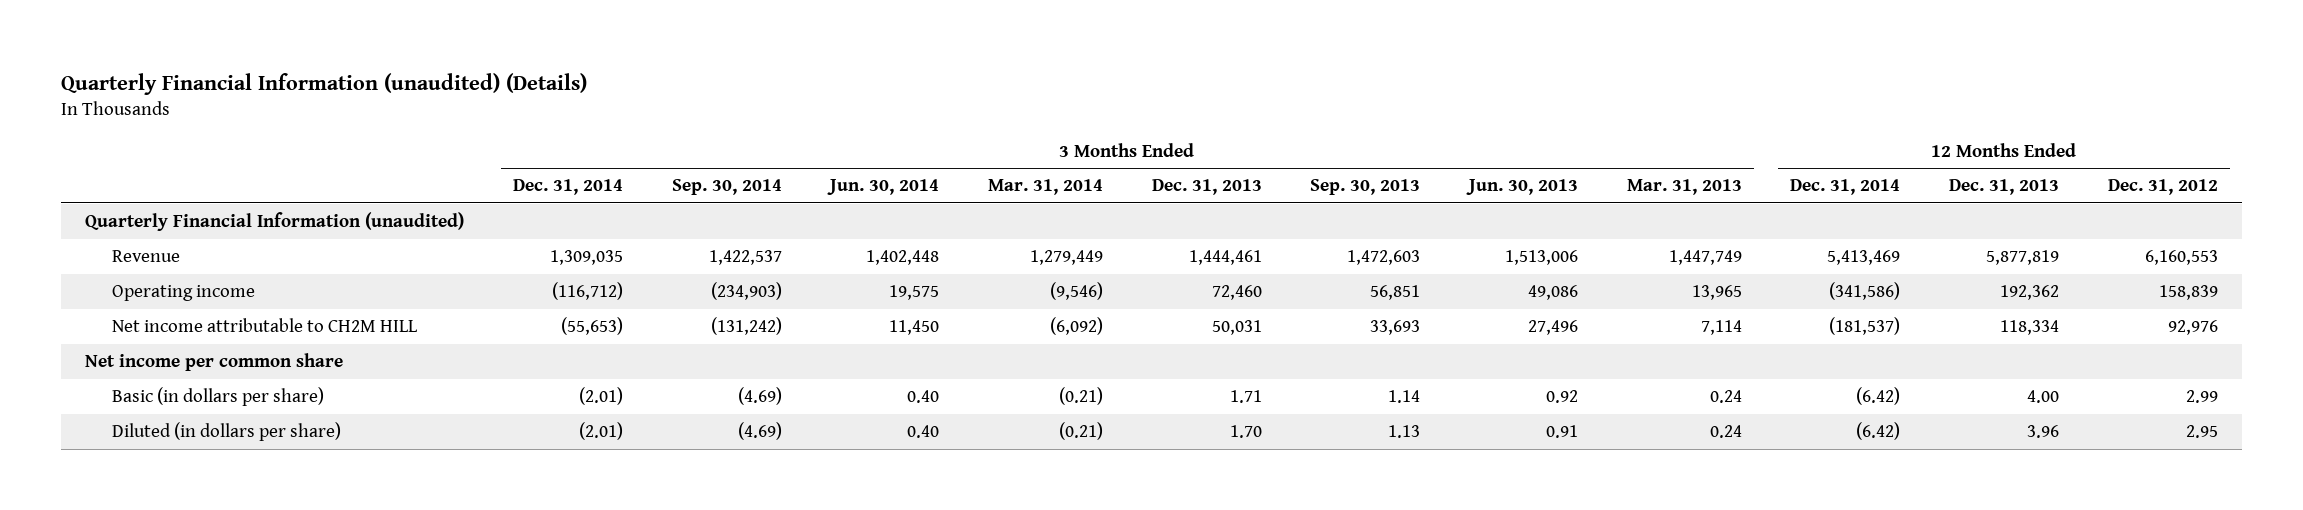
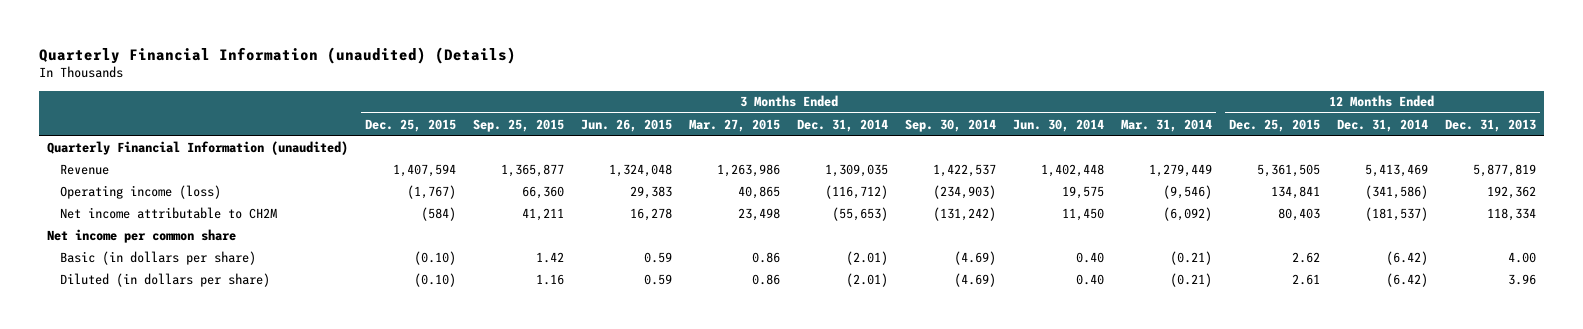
[1151,179,1262,196] Dec. 31, 2013 -> none
[1310,179,1421,196] Sep. 30, 2013 -> none
[1466,179,1579,196] Jun. 30, 2013 -> none
[1626,179,1742,196] Mar. 31, 2013 -> none
[2107,179,2218,196] Dec. 31, 2012 -> none
none -> [365,118,457,132] Dec. 25, 2015
none -> [473,118,565,132] Sep. 25, 2015
none -> [581,118,673,132] Jun. 26, 2015
none -> [689,118,781,132] Mar. 27, 2015
none -> [1228,118,1320,132] Dec. 25, 2015
[111,285,255,302] Operating income -> [60,184,222,199] Operating income (loss)
[111,318,417,333] Net income attributable to CH2M HILL -> [60,206,278,219] Net income attributable to CH2M

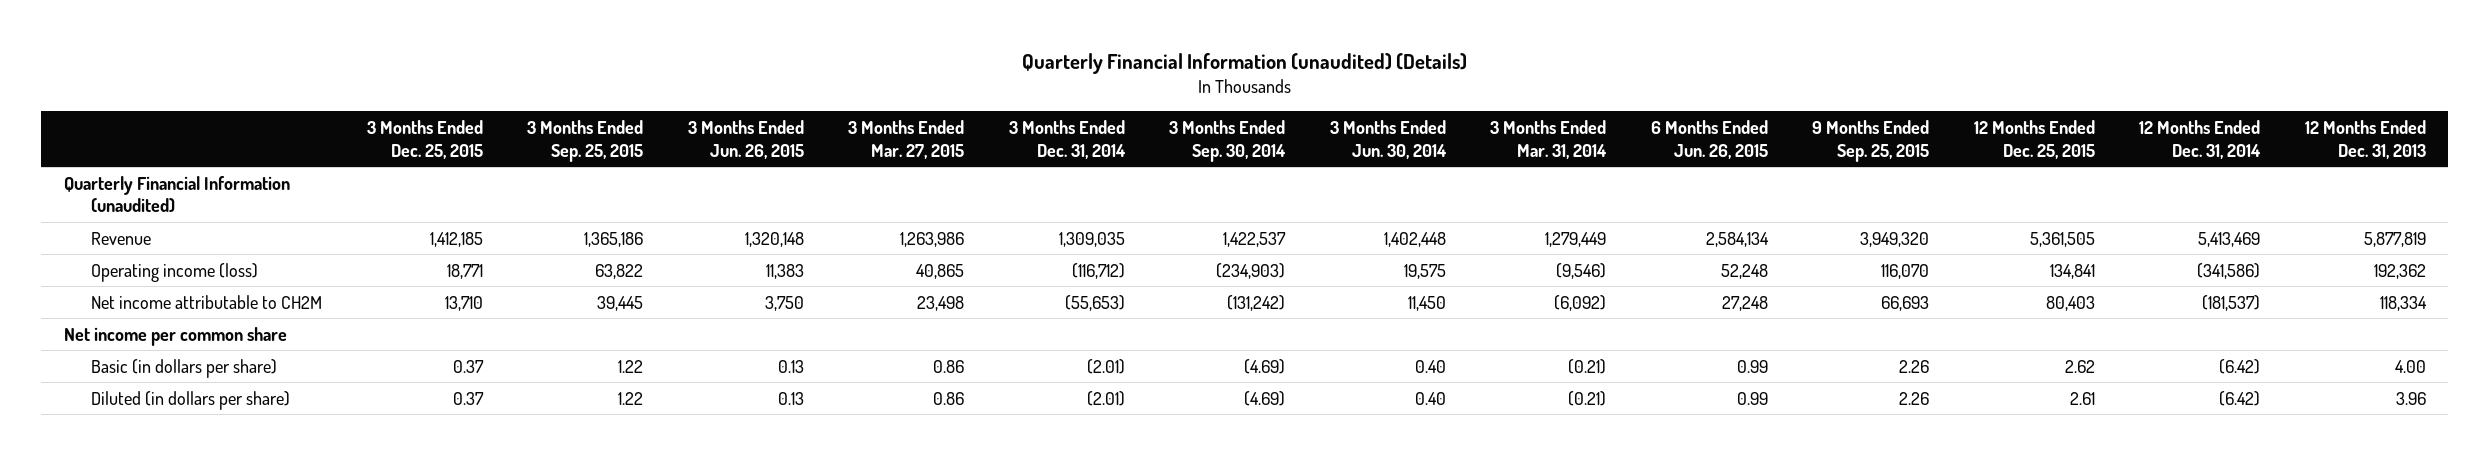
none -> [1650,119,1768,159] 6 Months Ended Jun. 26, 2015
none -> [1812,119,1930,162] 9 Months Ended Sep. 25, 2015
[393,163,457,177] 1,407,594 -> [429,231,483,247] 1,412,185
[501,163,565,177] 1,365,877 -> [584,231,644,247] 1,365,186
[609,163,673,177] 1,324,048 -> [744,231,804,247] 1,320,148
[407,184,457,199] (1,767) -> [446,263,483,279] 18,771
[522,185,565,199] 66,360 -> [595,263,644,279] 63,822
[630,185,673,199] 29,383 -> [765,263,804,279] 11,383
[421,206,457,221] (584) -> [444,295,483,311] 13,710
[522,207,565,221] 41,211 -> [597,295,644,311] 39,445
[630,207,673,221] 16,278 -> [764,295,804,311] 3,750
[414,250,457,265] (0.10) -> [452,359,484,373] 0.37
[536,251,565,263] 1.42 -> [618,359,644,373] 1.22
[644,251,673,263] 0.59 -> [777,359,804,373] 0.13
[414,272,457,287] (0.10) -> [452,391,484,405] 0.37
[536,273,565,285] 1.16 -> [618,391,644,405] 1.22
[644,273,673,285] 0.59 -> [777,391,804,405] 0.13

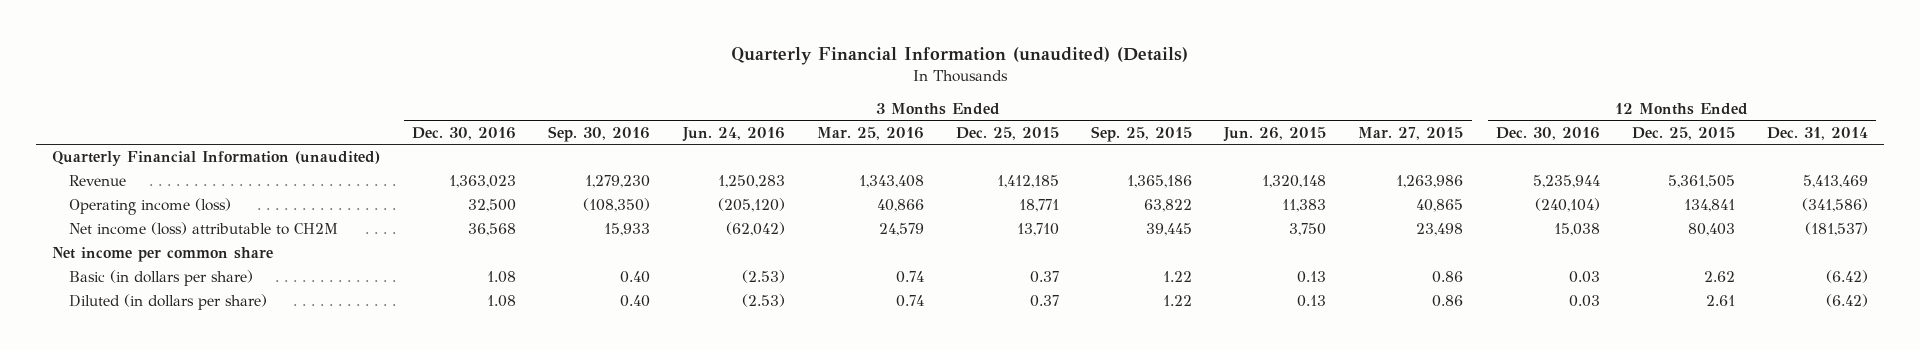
[1008,119,1126,159] 3 Months Ended Dec. 31, 2014 -> none
[1169,119,1287,162] 3 Months Ended Sep. 30, 2014 -> none
[1329,119,1447,159] 3 Months Ended Jun. 30, 2014 -> none
[1490,119,1608,159] 3 Months Ended Mar. 31, 2014 -> none
[1650,119,1768,159] 6 Months Ended Jun. 26, 2015 -> none
[1812,119,1930,162] 9 Months Ended Sep. 25, 2015 -> none
[2304,119,2426,159] 12 Months Ended Dec. 31, 2013 -> none
none -> [412,126,517,140] Dec. 30, 2016
none -> [548,125,651,142] Sep. 30, 2016
none -> [681,126,785,142] Jun. 24, 2016
none -> [816,126,924,140] Mar. 25, 2016
none -> [1495,126,1600,140] Dec. 30, 2016
[91,294,323,309] Net income attributable to CH2M -> [68,222,338,236] Net income (loss) attributable to CH2M

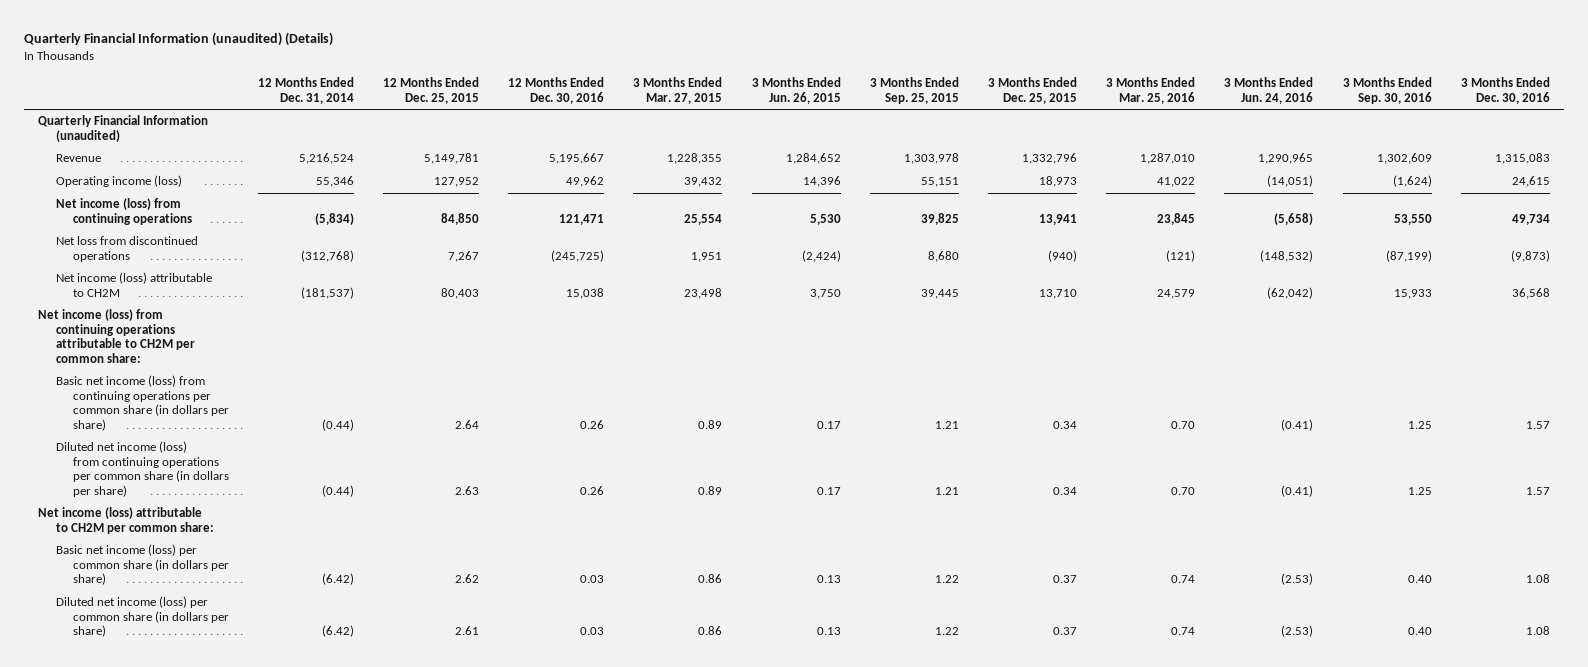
[449,175,517,189] 1,363,023 -> [1494,153,1550,165] 1,315,083
[585,175,651,189] 1,279,230 -> [1376,153,1432,165] 1,302,609
[717,175,785,189] 1,250,283 -> [1258,153,1314,165] 1,290,965
[858,175,924,189] 1,343,408 -> [1140,153,1196,165] 1,287,010
[996,175,1059,189] 1,412,185 -> [1021,153,1077,165] 1,332,796
[1127,175,1193,189] 1,365,186 -> [903,153,959,165] 1,303,978
[1262,175,1327,189] 1,320,148 -> [785,153,841,165] 1,284,652
[1396,175,1464,189] 1,263,986 -> [667,153,723,165] 1,228,355
[1532,175,1600,189] 5,235,944 -> [549,153,605,165] 5,195,667
[1667,175,1735,189] 5,361,505 -> [423,153,479,165] 5,149,781
[1802,175,1868,189] 5,413,469 -> [298,153,354,165] 5,216,524
[468,199,517,213] 32,500 -> [1511,176,1550,188] 24,615
[583,198,651,213] (108,350) -> [1392,175,1432,188] (1,624)
[717,198,785,213] (205,120) -> [1267,175,1314,188] (14,051)
[876,199,924,213] 40,866 -> [1157,177,1196,188] 41,022
[1018,199,1059,213] 18,771 -> [1038,176,1077,188] 18,973
[1144,199,1193,213] 63,822 -> [920,177,959,188] 55,151
[1282,199,1327,213] 11,383 -> [802,176,841,188] 14,396
[1416,199,1464,213] 40,865 -> [684,177,723,188] 39,432
[1534,198,1600,213] (240,104) -> [566,176,605,188] 49,962
[1683,199,1735,213] 134,841 -> [433,177,479,188] 127,952
[1801,198,1868,213] (341,586) -> [315,176,354,188] 55,346
none -> [55,198,192,225] Net income (loss) from continuing operations
none -> [55,236,198,262] Net loss from discontinued operations
none -> [38,309,195,363] Net income (loss) from continuing operations attributable to CH2M per common share:
none -> [55,375,229,431] Basic net income (loss) from continuing operations per common share (in dollars per share)
none -> [55,441,229,497] Diluted net income (loss) from continuing operations per common share (in dollars per share)
[52,247,274,263] Net income per common share -> [38,507,214,534] Net income (loss) attributable to CH2M per common share:
[68,270,253,287] Basic (in dollars per share) -> [55,544,229,586] Basic net income (loss) per common share (in dollars per share)
[68,294,267,311] Diluted (in dollars per share) -> [55,596,229,638] Diluted net income (loss) per common share (in dollars per share)

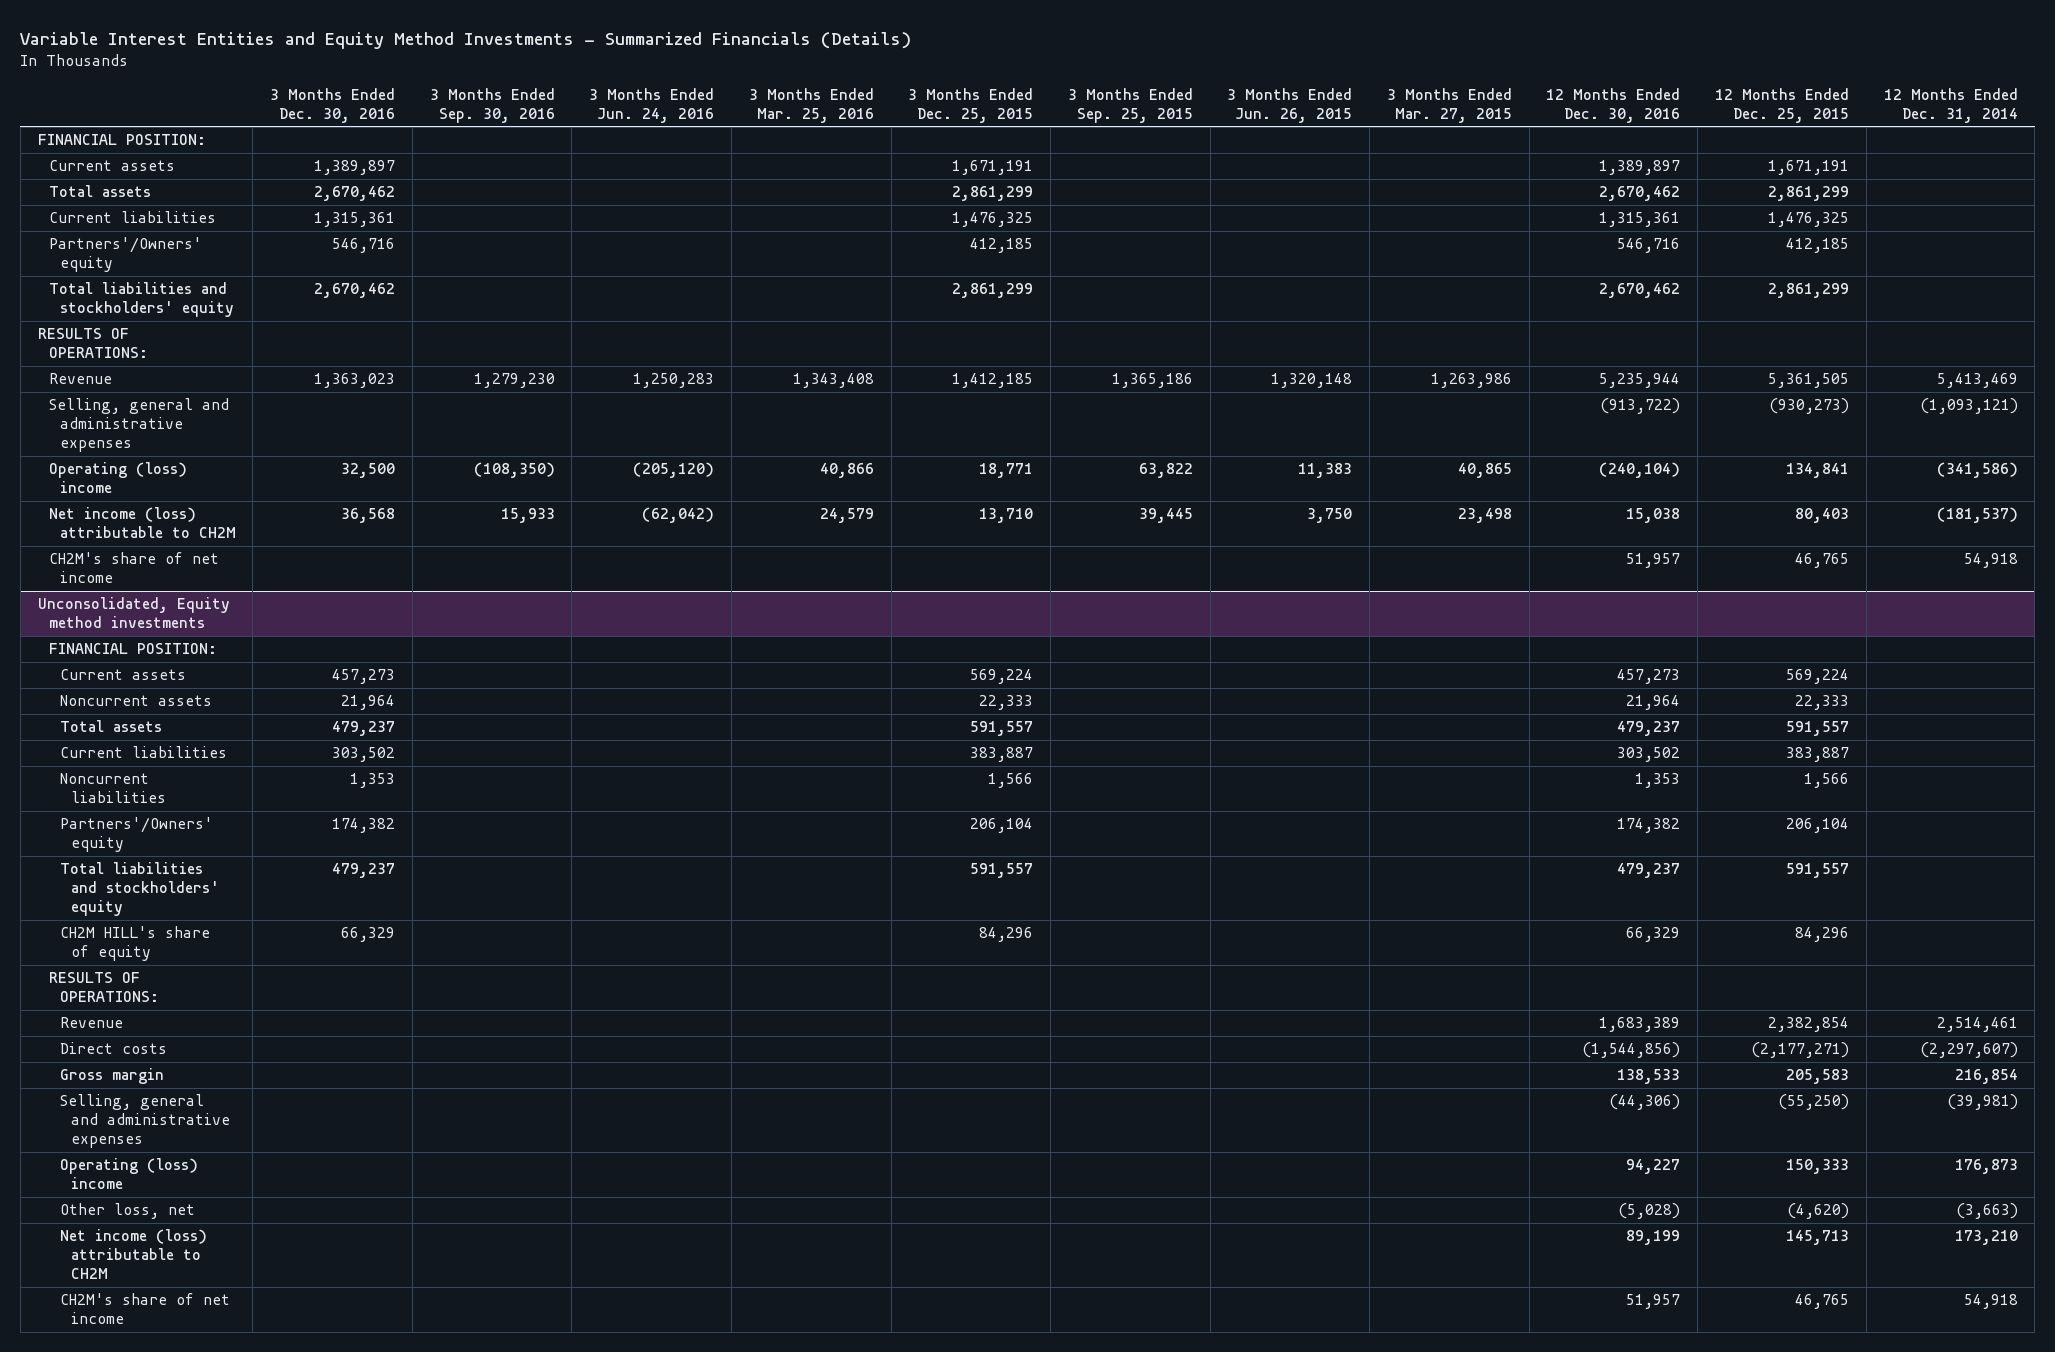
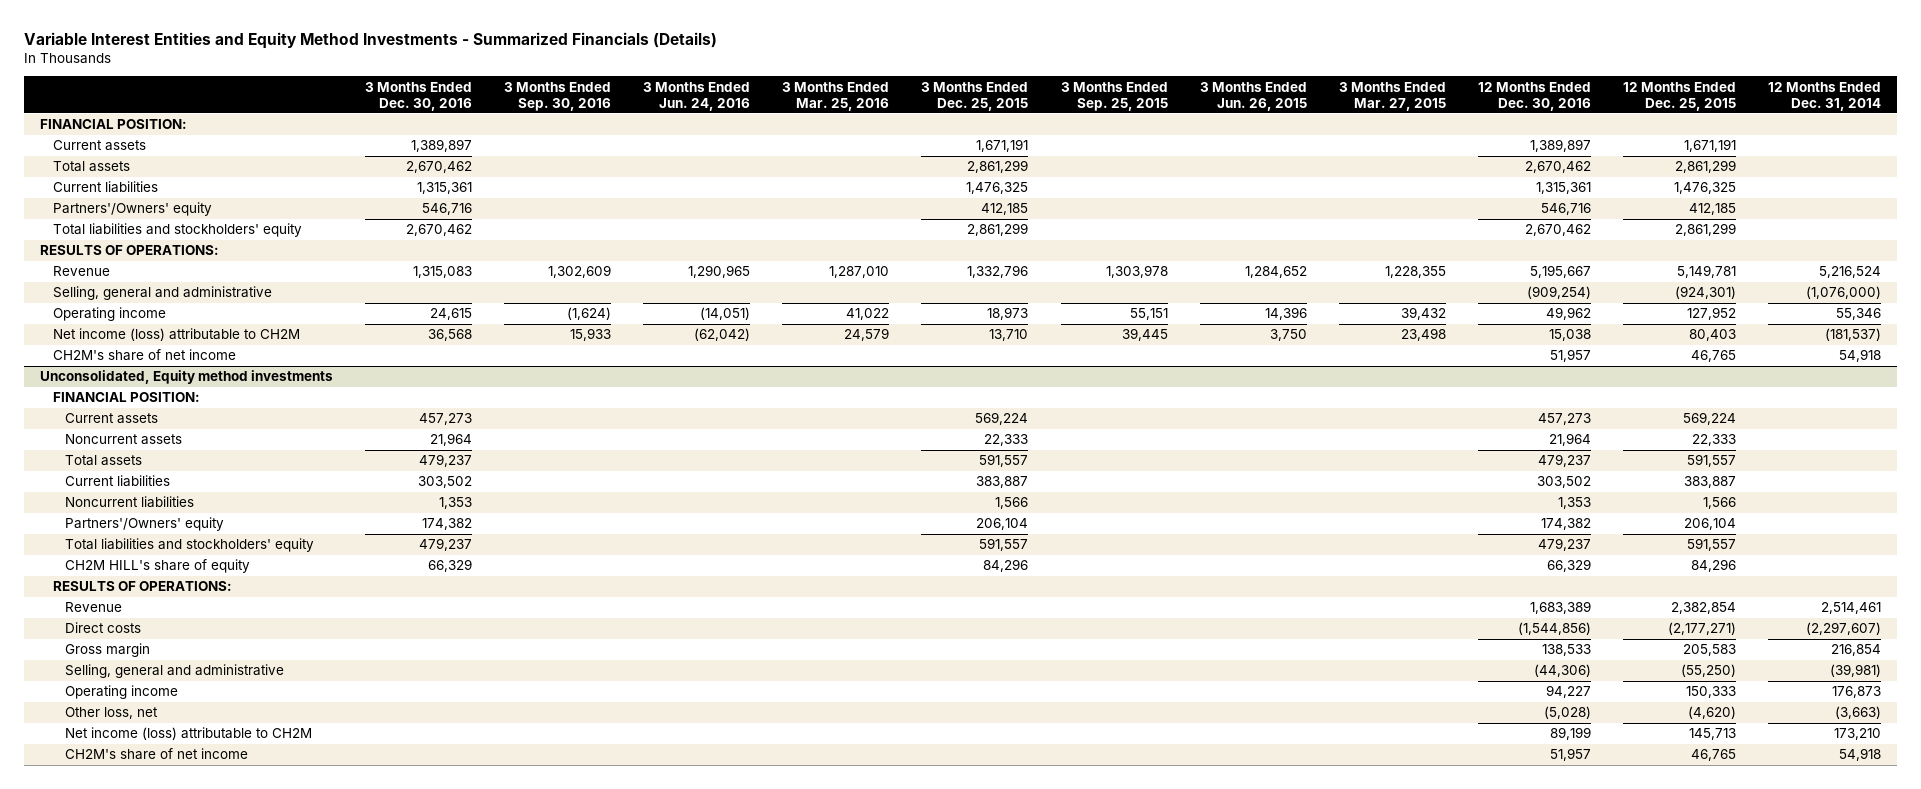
[314,373,396,389] 1,363,023 -> [413,266,473,279] 1,315,083
[473,373,555,389] 1,279,230 -> [548,265,612,279] 1,302,609
[633,373,715,389] 1,250,283 -> [688,265,751,279] 1,290,965
[792,373,874,389] 1,343,408 -> [829,266,890,279] 1,287,010
[952,373,1034,389] 1,412,185 -> [967,265,1029,279] 1,332,796
[1111,373,1193,389] 1,365,186 -> [1105,265,1168,279] 1,303,978
[1271,373,1353,389] 1,320,148 -> [1244,266,1307,279] 1,284,652
[1430,373,1512,389] 1,263,986 -> [1384,266,1446,279] 1,228,355
[1599,373,1681,389] 5,235,944 -> [1529,265,1591,279] 5,195,667
[1768,373,1850,389] 5,361,505 -> [1676,265,1736,279] 5,149,781
[1936,373,2018,389] 5,413,469 -> [1818,266,1881,279] 5,216,524
[48,398,229,452] Selling, general and administrative expenses -> [52,286,272,301] Selling, general and administrative
[1600,398,1681,415] (913,722) -> [1526,286,1591,300] (909,254)
[1769,398,1850,415] (930,273) -> [1674,286,1736,300] (924,301)
[1919,398,2018,415] (1,093,121) -> [1805,286,1881,300] (1,076,000)
[48,462,187,494] Operating (loss) income -> [52,307,166,322] Operating income
[341,463,396,479] 32,500 -> [430,308,473,321] 24,615
[473,462,555,479] (108,350) -> [567,307,612,321] (1,624)
[633,462,715,479] (205,120) -> [700,307,751,321] (14,051)
[819,463,874,479] 40,866 -> [846,308,890,321] 41,022
[979,463,1034,479] 18,771 -> [987,307,1029,321] 18,973
[1138,463,1193,479] 63,822 -> [1129,308,1168,321] 55,151
[1298,463,1353,479] 11,383 -> [1264,307,1307,321] 14,396
[1457,463,1512,479] 40,865 -> [1400,307,1446,321] 39,432
[1599,462,1681,479] (240,104) -> [1545,307,1591,321] 49,962
[1786,463,1850,479] 134,841 -> [1686,307,1736,321] 127,952
[1936,462,2018,479] (341,586) -> [1835,308,1881,321] 55,346
[59,1094,230,1148] Selling, general and administrative expenses -> [65,664,285,679] Selling, general and administrative
[59,1158,198,1190] Operating (loss) income -> [65,685,179,700] Operating income

